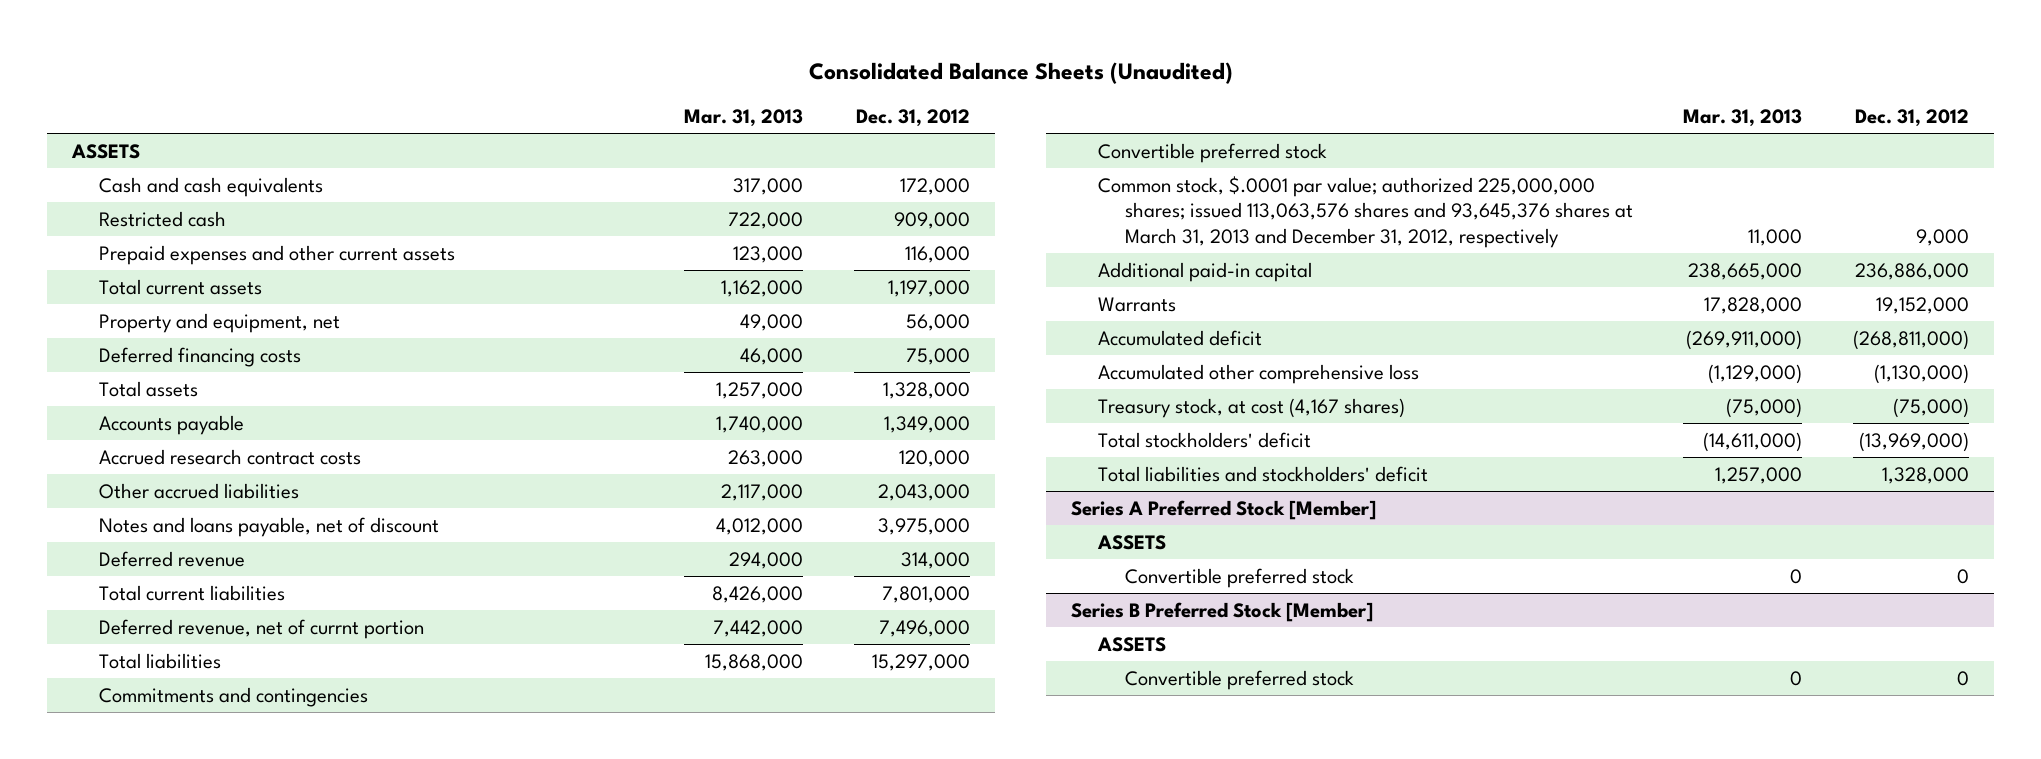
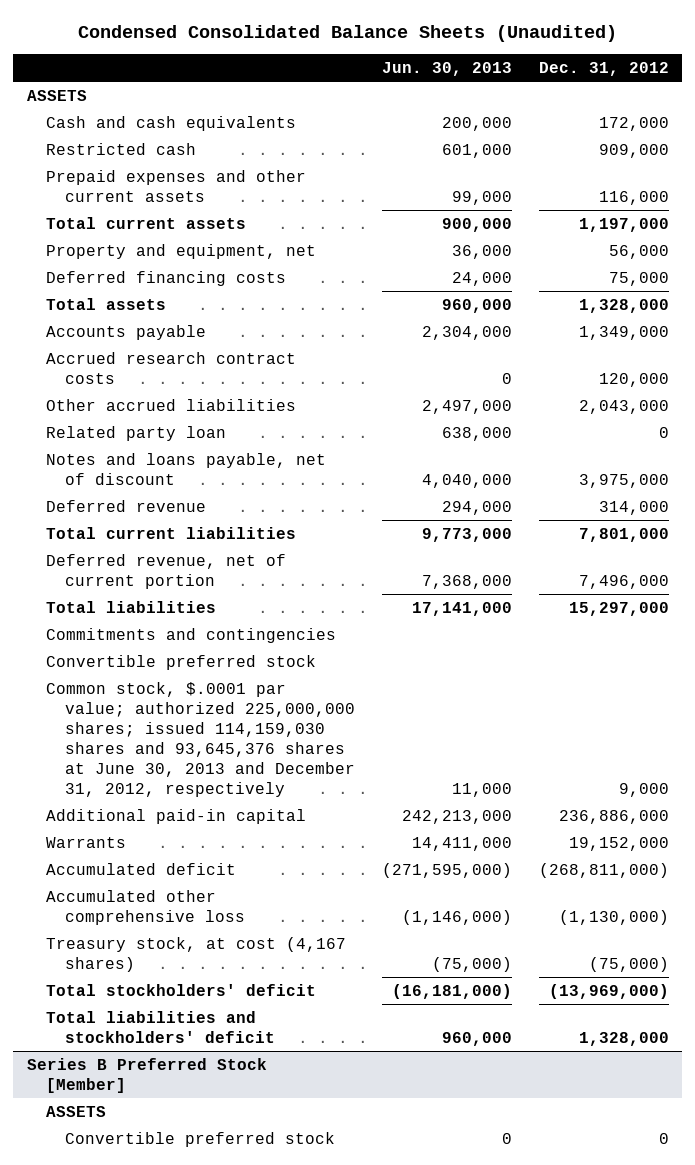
[808,62,1233,85] Consolidated Balance Sheets (Unaudited) -> [77,25,617,43] Condensed Consolidated Balance Sheets (Unaudited)
[684,109,804,128] Mar. 31, 2013 -> none
none -> [381,61,512,76] Jun. 30, 2013
none -> [45,425,226,441] Related party loan
[99,618,425,639] Deferred revenue, net of currnt portion -> [45,553,286,589] Deferred revenue, net of current portion
[1098,175,1633,249] Common stock, $.0001 par value; authorized 225,000,000 shares; issued 113,063,576 shares and 93,645,376 shares at March 31, 2013 and December 31, 2012, respectively -> [45,681,355,797] Common stock, $.0001 par value; authorized 225,000,000 shares; issued 114,159,030 shares and 93,645,376 shares at June 30, 2013 and December 31, 2012, respectively
[1071,499,1377,520] Series A Preferred Stock [Member] -> none
[1097,534,1167,550] ASSETS -> none
[1124,567,1354,588] Convertible preferred stock -> none

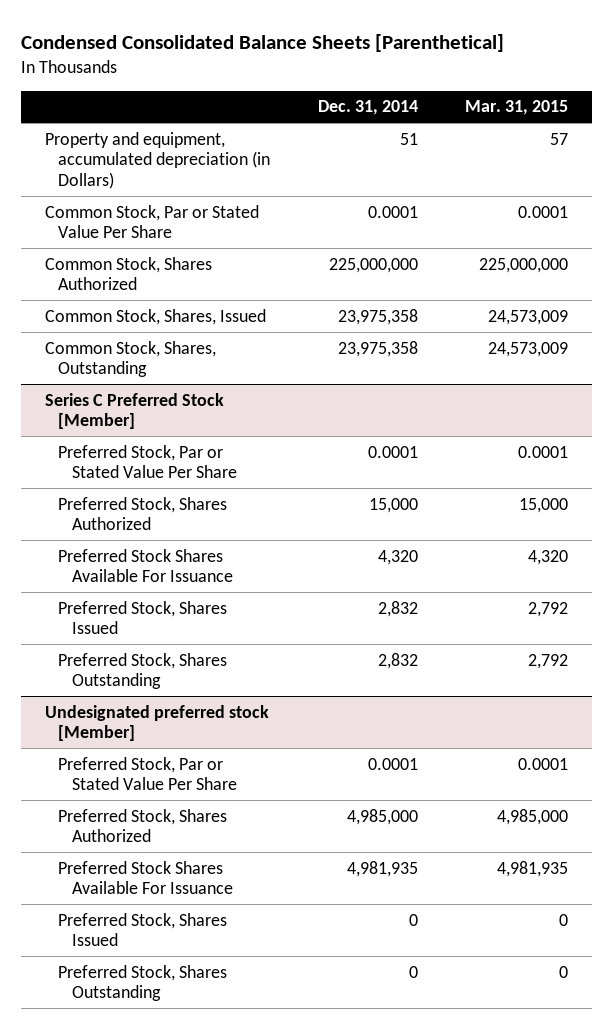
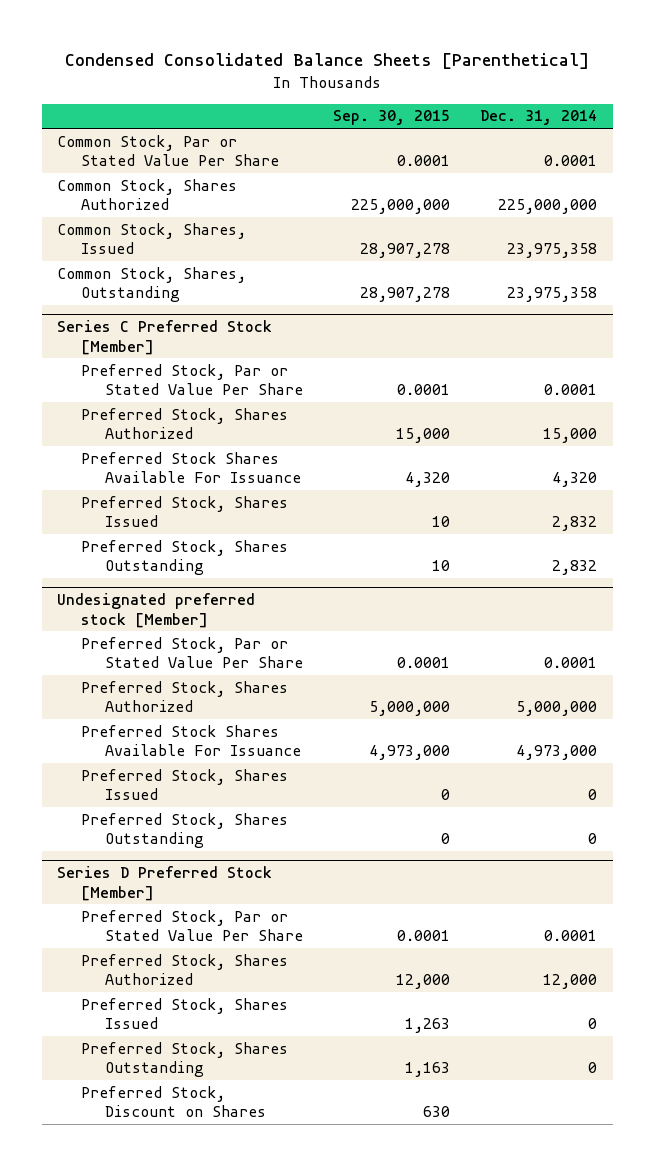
[465,100,569,116] Mar. 31, 2015 -> none
none -> [333,110,451,126] Sep. 30, 2015
[44,131,271,189] Property and equipment, accumulated depreciation (in Dollars) -> none
[346,808,418,825] 4,985,000 -> [516,700,598,716] 5,000,000
[346,860,418,877] 4,981,935 -> [516,744,598,760] 4,973,000
none -> [57,866,273,901] Series D Preferred Stock [Member]
none -> [80,909,303,941] Preferred Stock, Par or Stated Value Per Share
none -> [80,953,288,985] Preferred Stock, Shares Authorized
none -> [80,997,288,1029] Preferred Stock, Shares Issued
none -> [80,1041,288,1077] Preferred Stock, Shares Outstanding
none -> [80,1085,266,1117] Preferred Stock, Discount on Shares

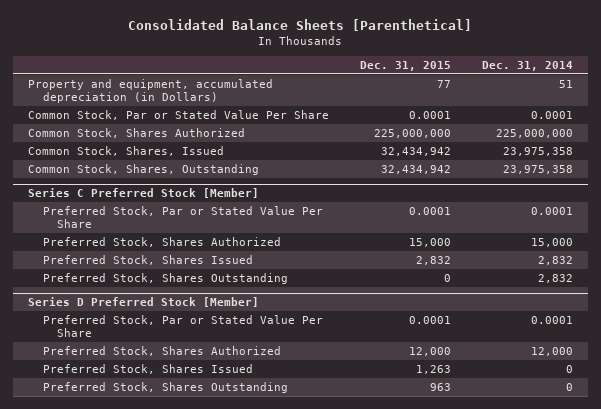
[65,53,590,70] Condensed Consolidated Balance Sheets [Parenthetical] -> [128,19,473,32] Consolidated Balance Sheets [Parenthetical]
[333,110,451,126] Sep. 30, 2015 -> none
none -> [359,61,451,72] Dec. 31, 2015
none -> [28,78,274,103] Property and equipment, accumulated depreciation (in Dollars)
[80,451,301,483] Preferred Stock Shares Available For Issuance -> none
[57,593,256,628] Undesignated preferred stock [Member] -> none
[80,636,303,668] Preferred Stock, Par or Stated Value Per Share -> none
[80,680,288,712] Preferred Stock, Shares Authorized -> none
[80,724,301,756] Preferred Stock Shares Available For Issuance -> none
[80,768,288,800] Preferred Stock, Shares Issued -> none
[80,812,288,848] Preferred Stock, Shares Outstanding -> none
[80,1085,266,1117] Preferred Stock, Discount on Shares -> none

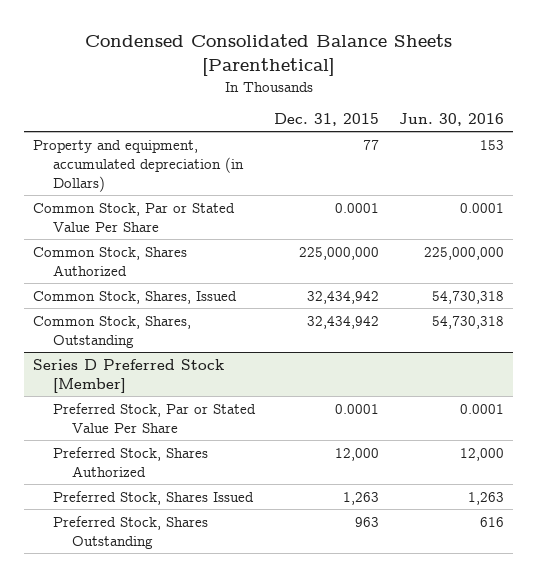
[128,19,473,32] Consolidated Balance Sheets [Parenthetical] -> [84,34,452,76] Condensed Consolidated Balance Sheets [Parenthetical]
[481,61,573,72] Dec. 31, 2014 -> none
none -> [398,113,504,127] Jun. 30, 2016
[28,188,260,199] Series C Preferred Stock [Member] -> none
[42,205,323,228] Preferred Stock, Par or Stated Value Per Share -> none
[42,236,281,247] Preferred Stock, Shares Authorized -> none
[42,254,253,265] Preferred Stock, Shares Issued -> none
[42,272,288,284] Preferred Stock, Shares Outstanding -> none

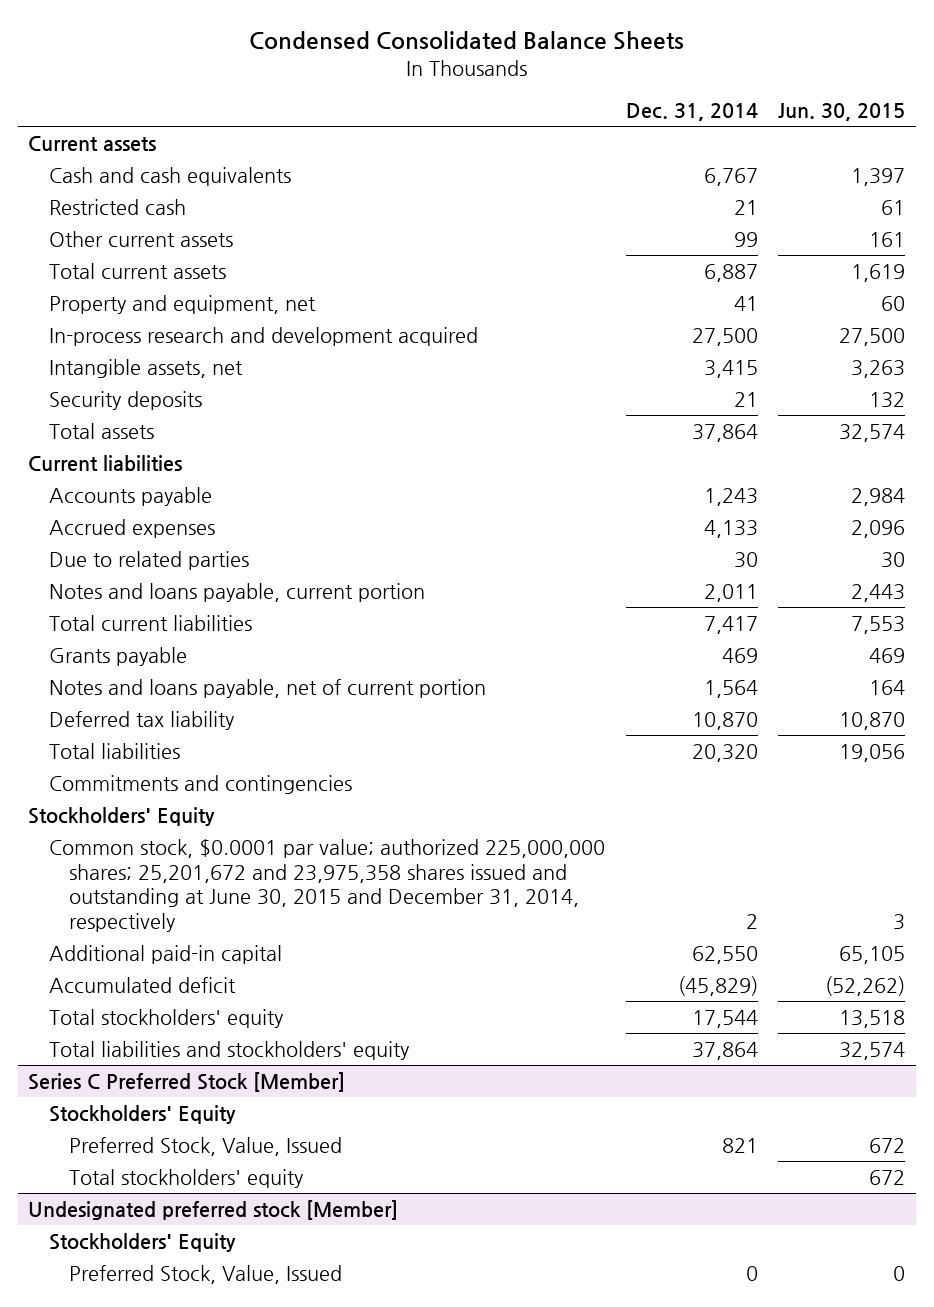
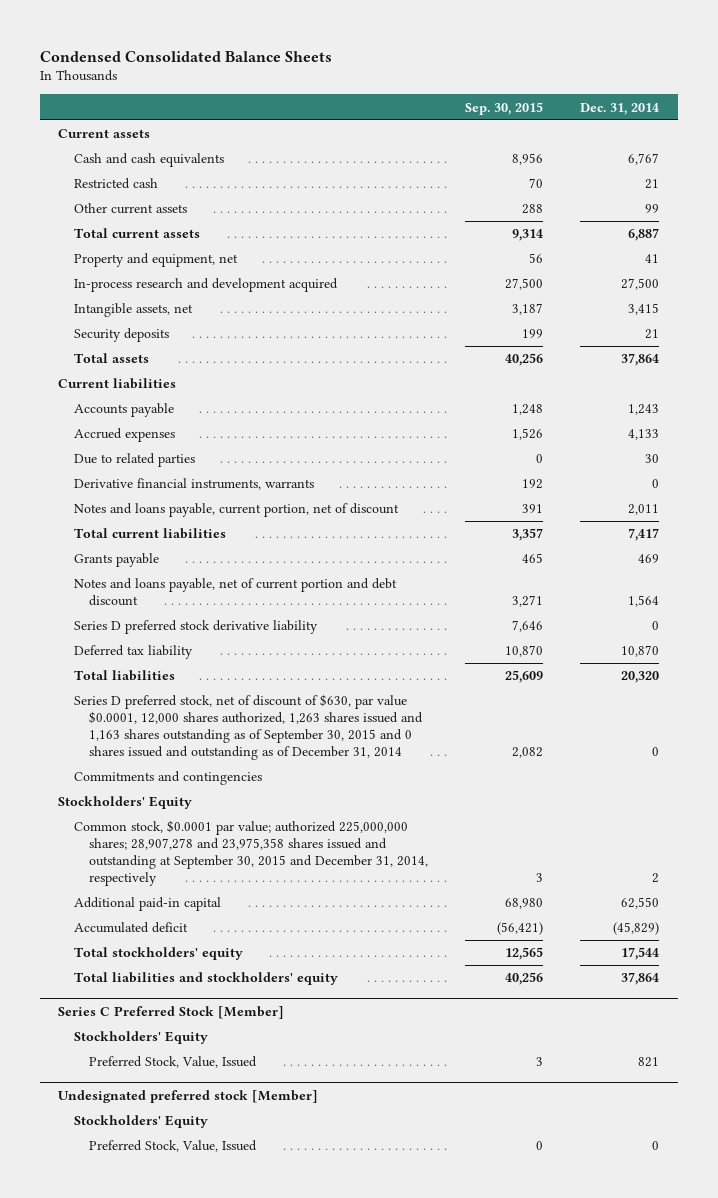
[778,103,906,122] Jun. 30, 2015 -> none
none -> [465,101,544,115] Sep. 30, 2015
none -> [73,478,314,491] Derivative financial instruments, warrants
[48,582,425,602] Notes and loans payable, current portion -> [73,503,399,518] Notes and loans payable, current portion, net of discount
[48,678,486,698] Notes and loans payable, net of current portion -> [73,578,397,607] Notes and loans payable, net of current portion and debt discount
none -> [73,620,318,635] Series D preferred stock derivative liability
none -> [73,694,424,760] Series D preferred stock, net of discount of $630, par value $0.0001, 12,000 shares authorized, 1,263 shares issued and 1,163 shares outstanding as of September 30, 2015 and 0 shares issued and outstanding as of December 31, 2014
[48,838,605,933] Common stock, $0.0001 par value; authorized 225,000,000 shares; 25,201,672 and 23,975,358 shares issued and outstanding at June 30, 2015 and December 31, 2014, respectively -> [73,820,429,886] Common stock, $0.0001 par value; authorized 225,000,000 shares; 28,907,278 and 23,975,358 shares issued and outstanding at September 30, 2015 and December 31, 2014, respectively
[69,1168,305,1188] Total stockholders' equity -> none

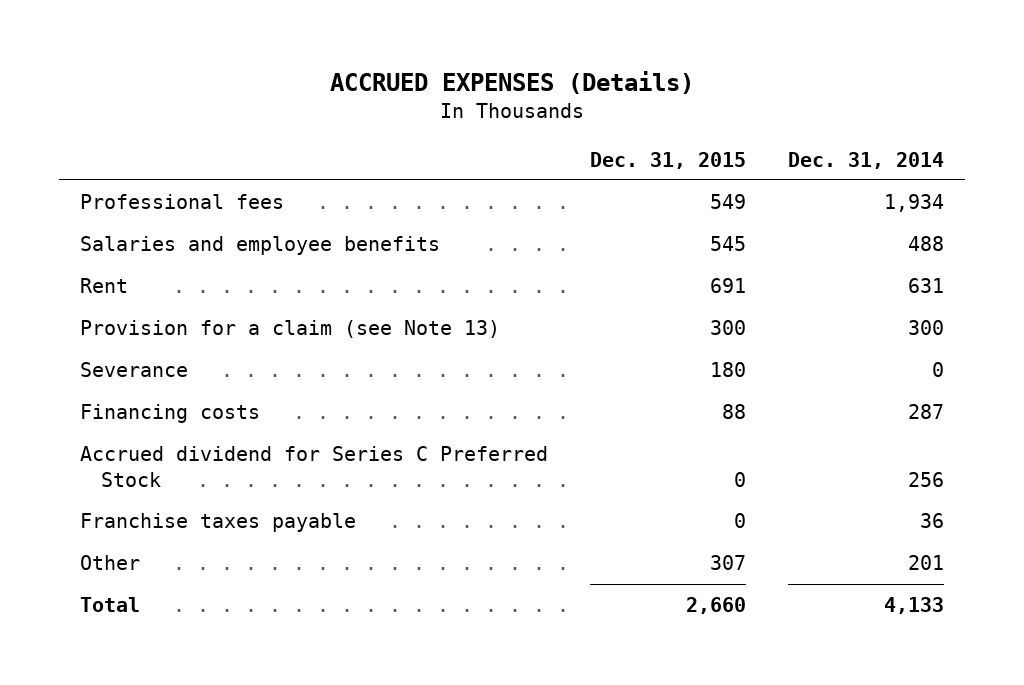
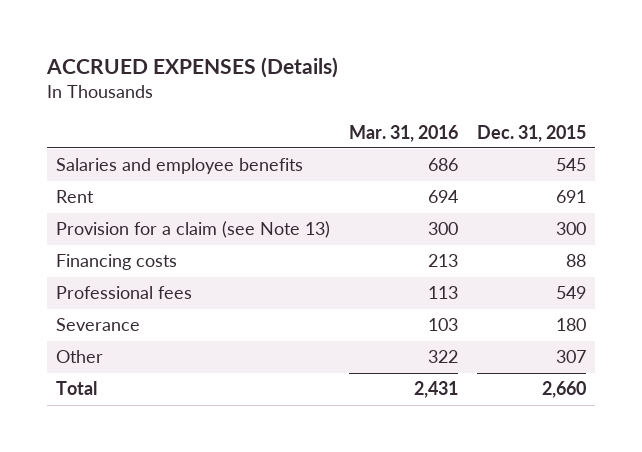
[787,151,944,169] Dec. 31, 2014 -> none
none -> [349,124,459,142] Mar. 31, 2016
[80,446,549,487] Accrued dividend for Series C Preferred Stock -> none
[80,513,357,533] Franchise taxes payable -> none
[80,194,285,210] Professional fees -> [56,286,193,300] Professional fees
[80,362,189,378] Severance -> [56,318,141,332] Severance

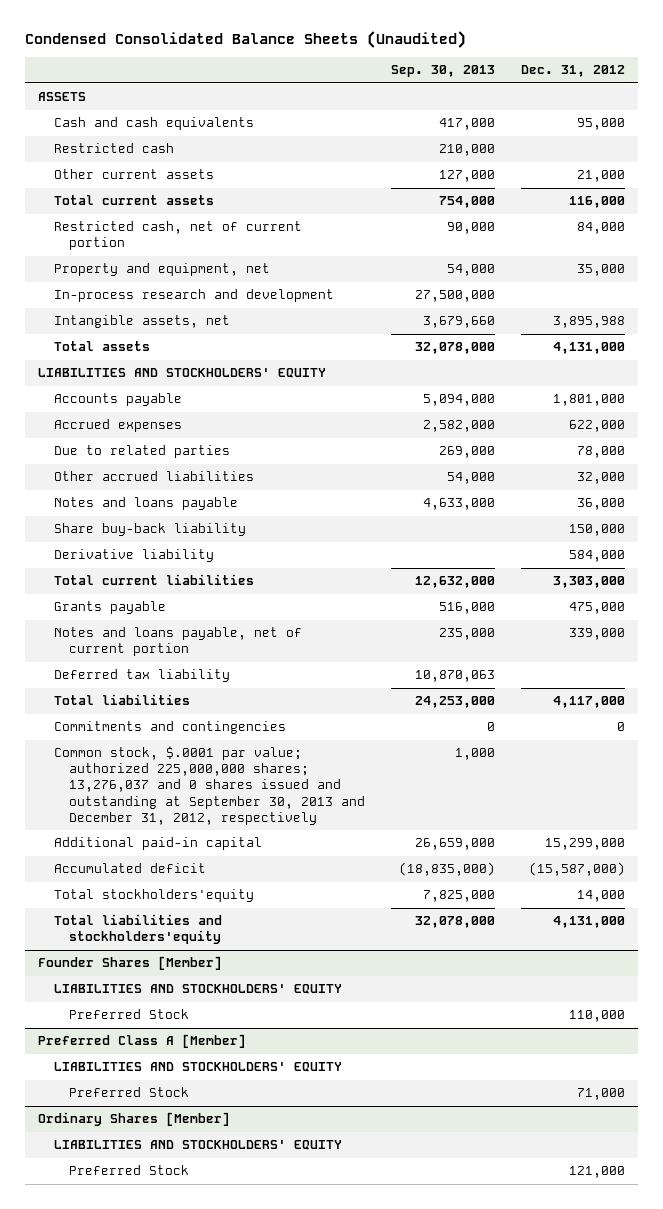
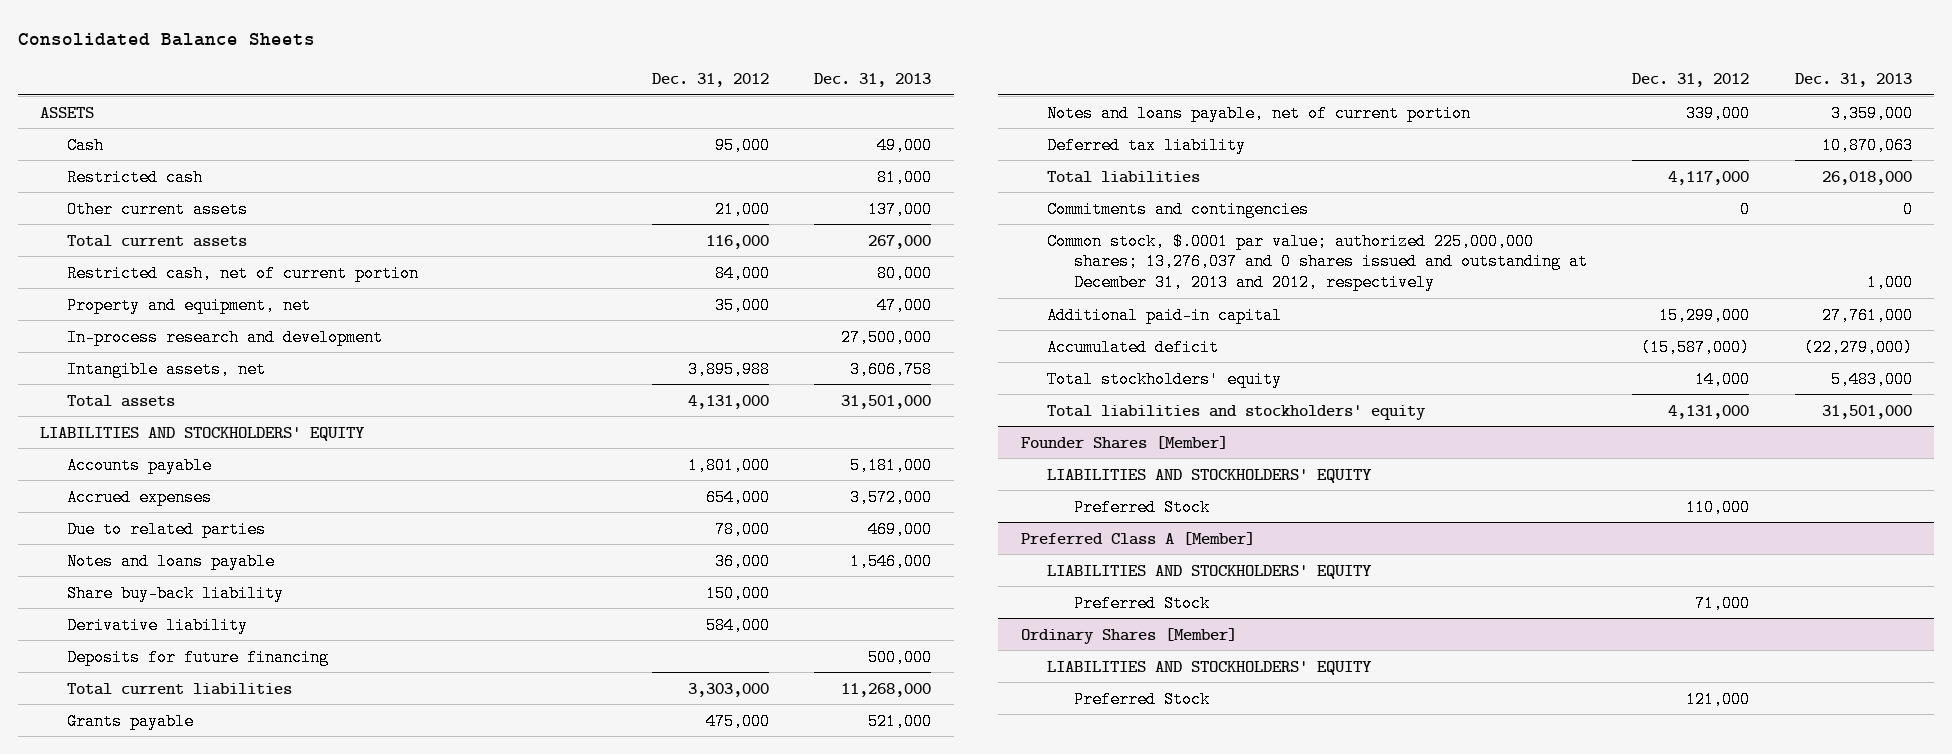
[24,31,466,49] Condensed Consolidated Balance Sheets (Unaudited) -> [17,32,315,46] Consolidated Balance Sheets
[391,65,496,78] Sep. 30, 2013 -> none
none -> [814,72,932,87] Dec. 31, 2013
[53,117,254,131] Cash and cash equivalents -> [66,136,104,154] Cash
[569,420,626,433] 622,000 -> [705,488,770,506] 654,000
[53,471,254,482] Other accrued liabilities -> none
none -> [66,648,329,666] Deposits for future financing
[53,746,366,825] Common stock, $.0001 par value; authorized 225,000,000 shares; 13,276,037 and 0 shares issued and outstanding at September 30, 2013 and December 31, 2012, respectively -> [1047,232,1588,291] Common stock, $.0001 par value; authorized 225,000,000 shares; 13,276,037 and 0 shares issued and outstanding at December 31, 2013 and 2012, respectively
[53,889,254,903] Total stockholders'equity -> [1047,370,1283,388] Total stockholders' equity
[53,914,222,945] Total liabilities and stockholders'equity -> [1047,404,1427,420] Total liabilities and stockholders' equity

